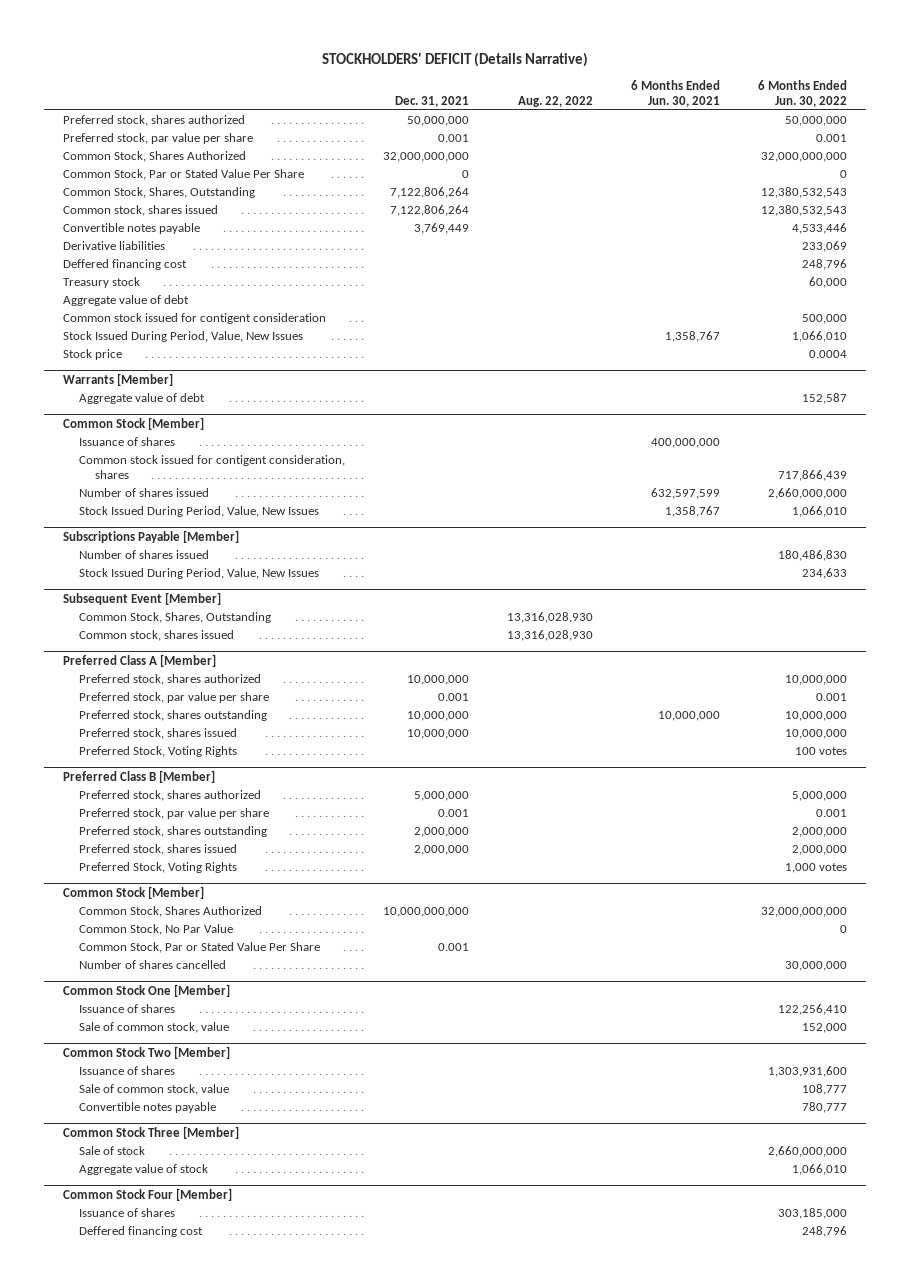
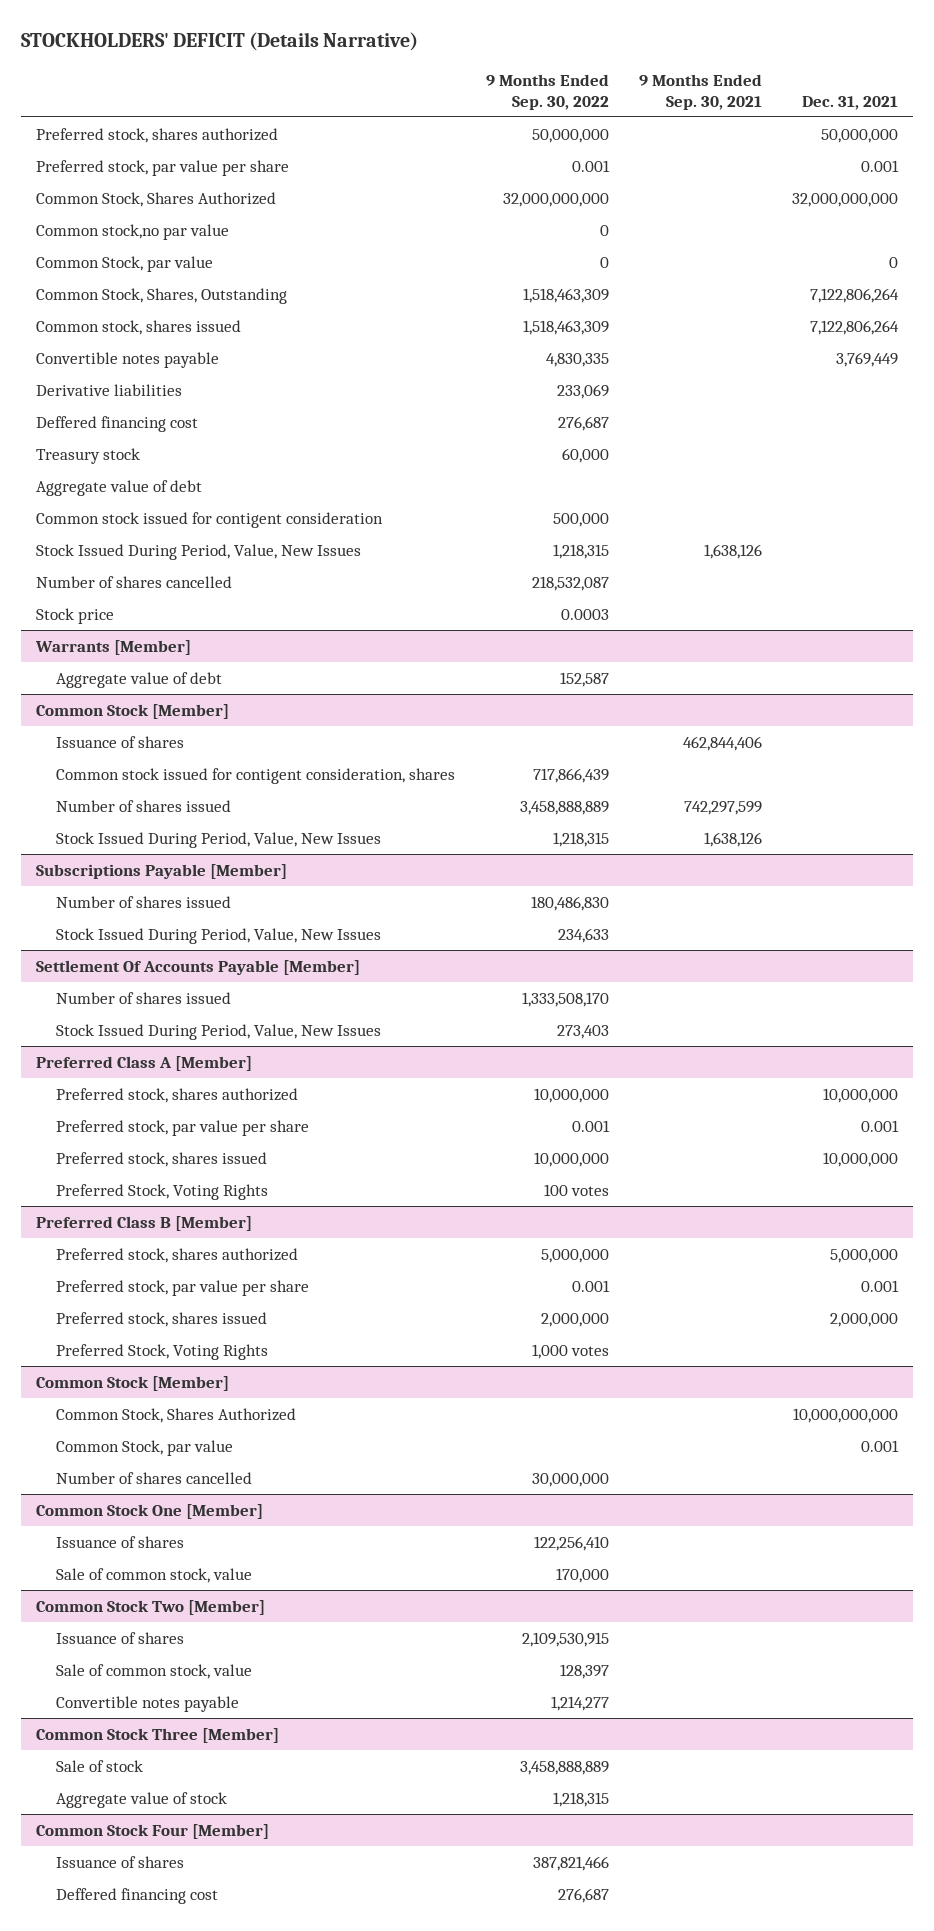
[518,95,594,107] Aug. 22, 2022 -> none
[631,79,721,107] 6 Months Ended Jun. 30, 2021 -> none
[758,79,848,107] 6 Months Ended Jun. 30, 2022 -> none
none -> [485,74,609,110] 9 Months Ended Sep. 30, 2022
none -> [638,74,762,110] 9 Months Ended Sep. 30, 2021
none -> [36,223,230,240] Common stock,no par value
[62,169,304,181] Common Stock, Par or Stated Value Per Share -> [36,255,214,272] Common Stock, par value
none -> [36,575,233,588] Number of shares cancelled
[62,591,221,605] Subsequent Event [Member] -> none
[78,612,271,624] Common Stock, Shares, Outstanding -> none
[78,630,234,642] Common stock, shares issued -> none
none -> [36,959,361,975] Settlement Of Accounts Payable [Member]
none -> [56,991,232,1004] Number of shares issued
none -> [56,1023,382,1040] Stock Issued During Period, Value, New Issues
[78,710,267,722] Preferred stock, shares outstanding -> none
[78,826,267,838] Preferred stock, shares outstanding -> none
[78,924,233,936] Common Stock, No Par Value -> none
[78,942,320,954] Common Stock, Par or Stated Value Per Share -> [56,1439,234,1456] Common Stock, par value

